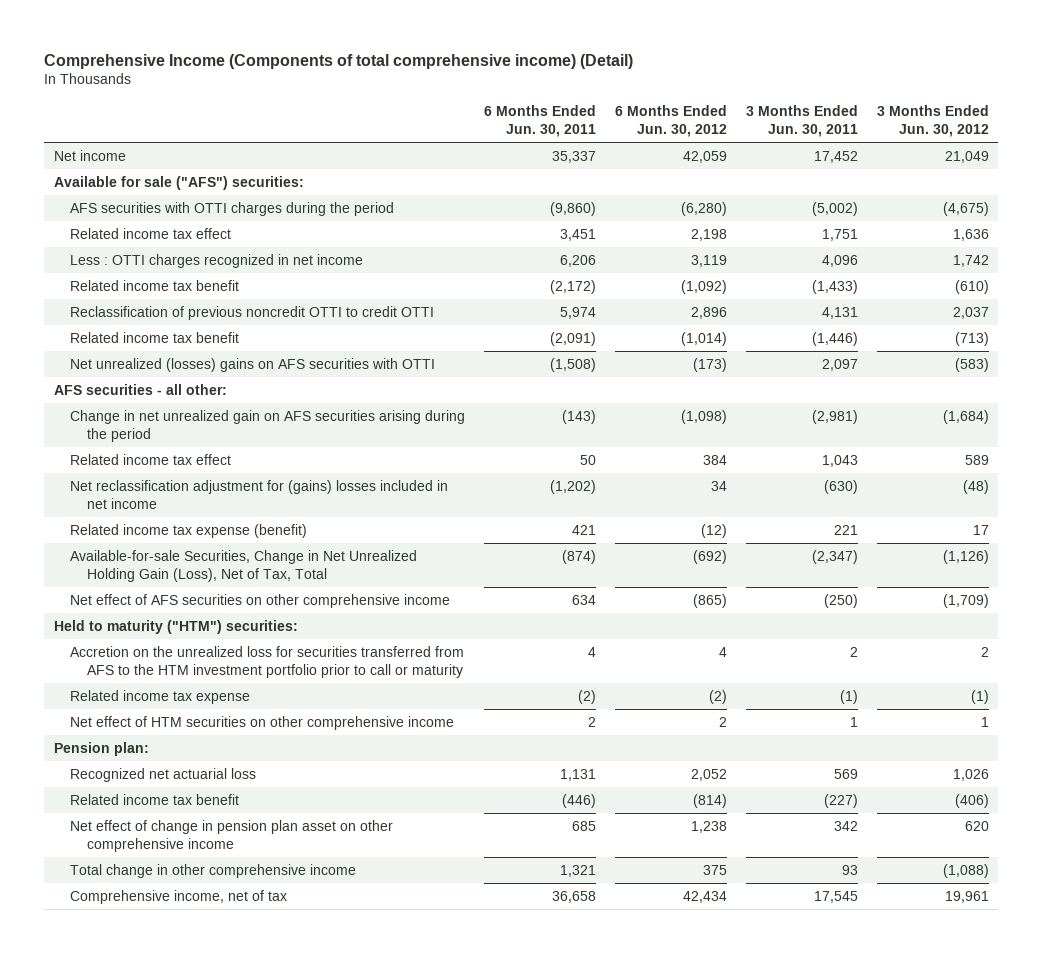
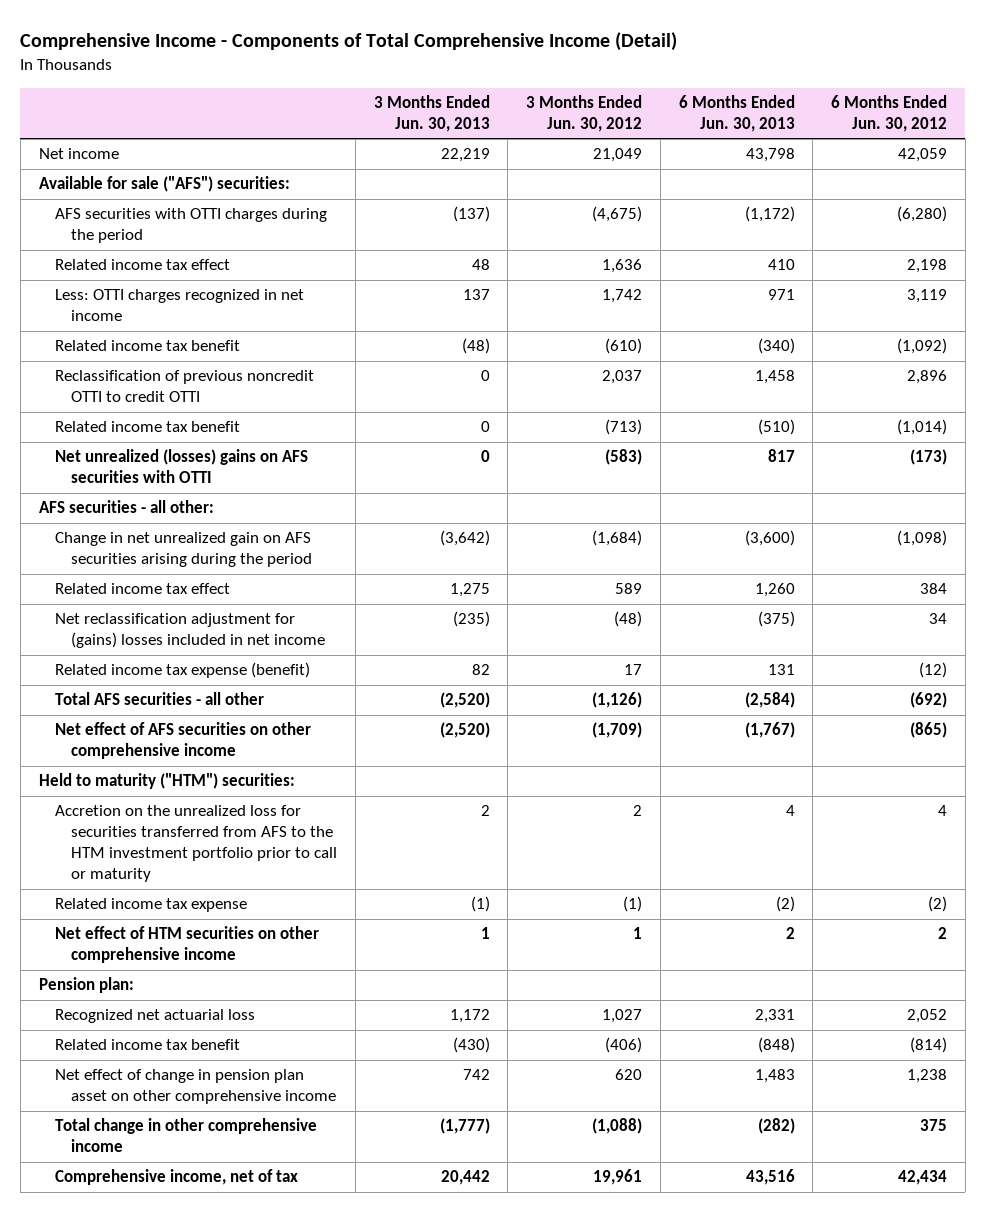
[44,53,634,69] Comprehensive Income (Components of total comprehensive income) (Detail) -> [20,32,678,52] Comprehensive Income - Components of Total Comprehensive Income (Detail)
[484,105,597,138] 6 Months Ended Jun. 30, 2011 -> none
[745,105,858,138] 3 Months Ended Jun. 30, 2011 -> none
none -> [373,95,490,133] 3 Months Ended Jun. 30, 2013
none -> [678,95,795,133] 6 Months Ended Jun. 30, 2013
[70,253,364,268] Less : OTTI charges recognized in net income -> [54,289,304,322] Less: OTTI charges recognized in net income
[70,549,418,582] Available-for-sale Securities, Change in Net Unrealized Holding Gain (Loss), Net of Tax, Total -> [54,692,264,706] Total AFS securities - all other
[952,768,989,781] 1,026 -> [602,1009,643,1024] 1,027

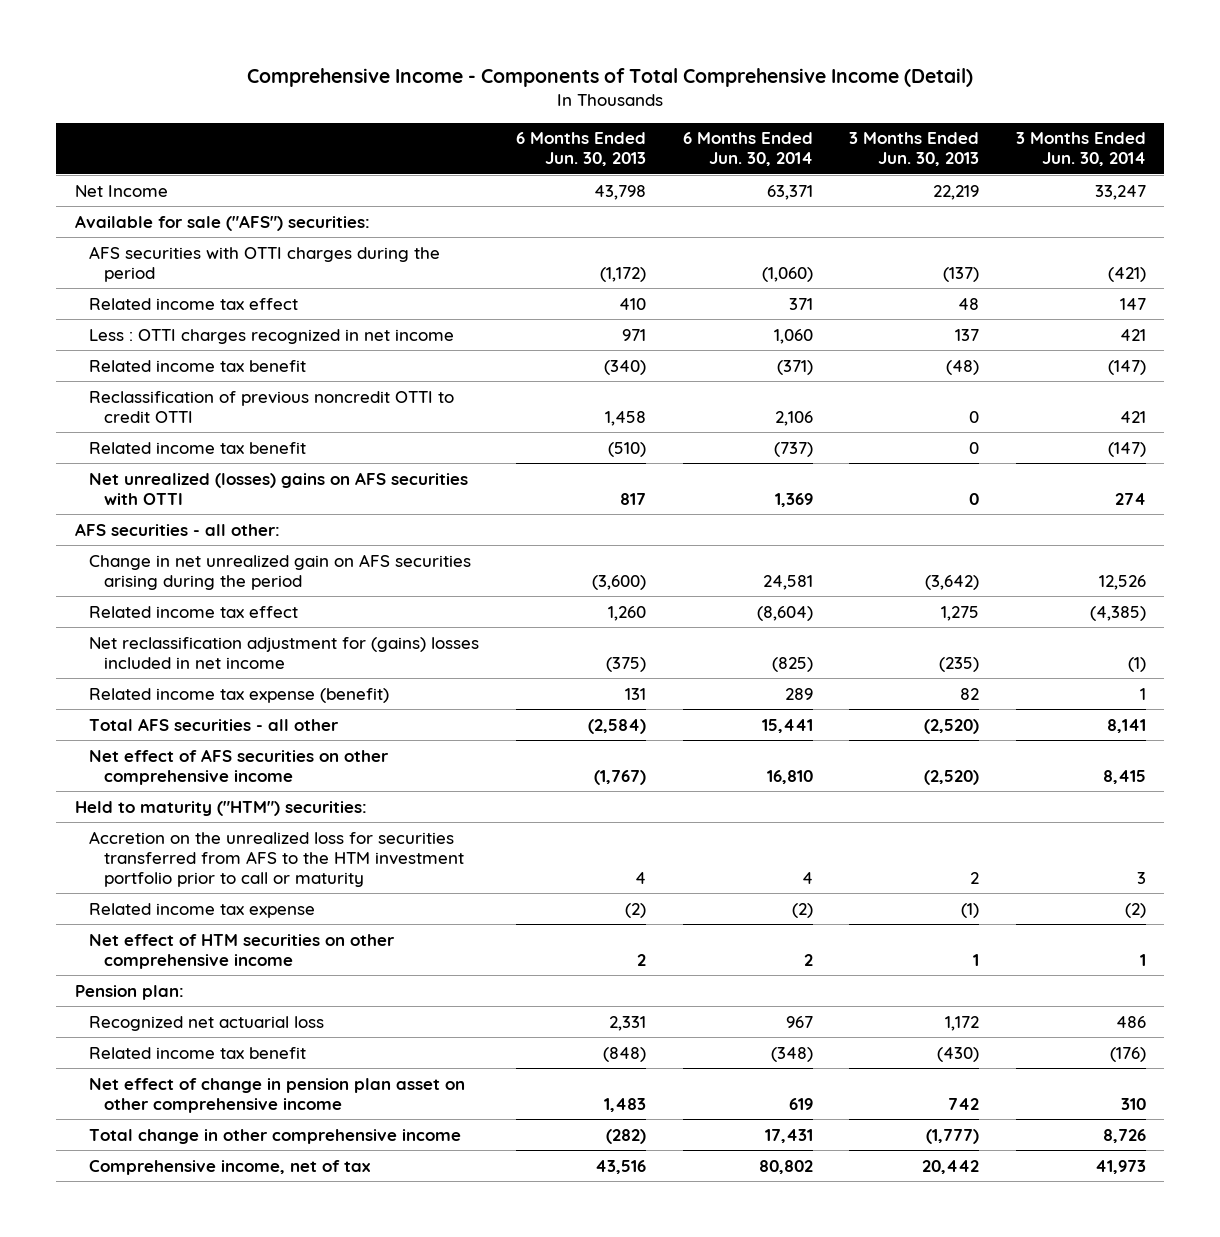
[526,95,643,133] 3 Months Ended Jun. 30, 2012 -> none
[831,95,948,133] 6 Months Ended Jun. 30, 2012 -> none
none -> [682,132,813,167] 6 Months Ended Jun. 30, 2014
none -> [1015,132,1146,167] 3 Months Ended Jun. 30, 2014
[38,148,119,160] Net income -> [74,184,168,197] Net Income
[54,289,304,322] Less: OTTI charges recognized in net income -> [89,328,455,344] Less : OTTI charges recognized in net income

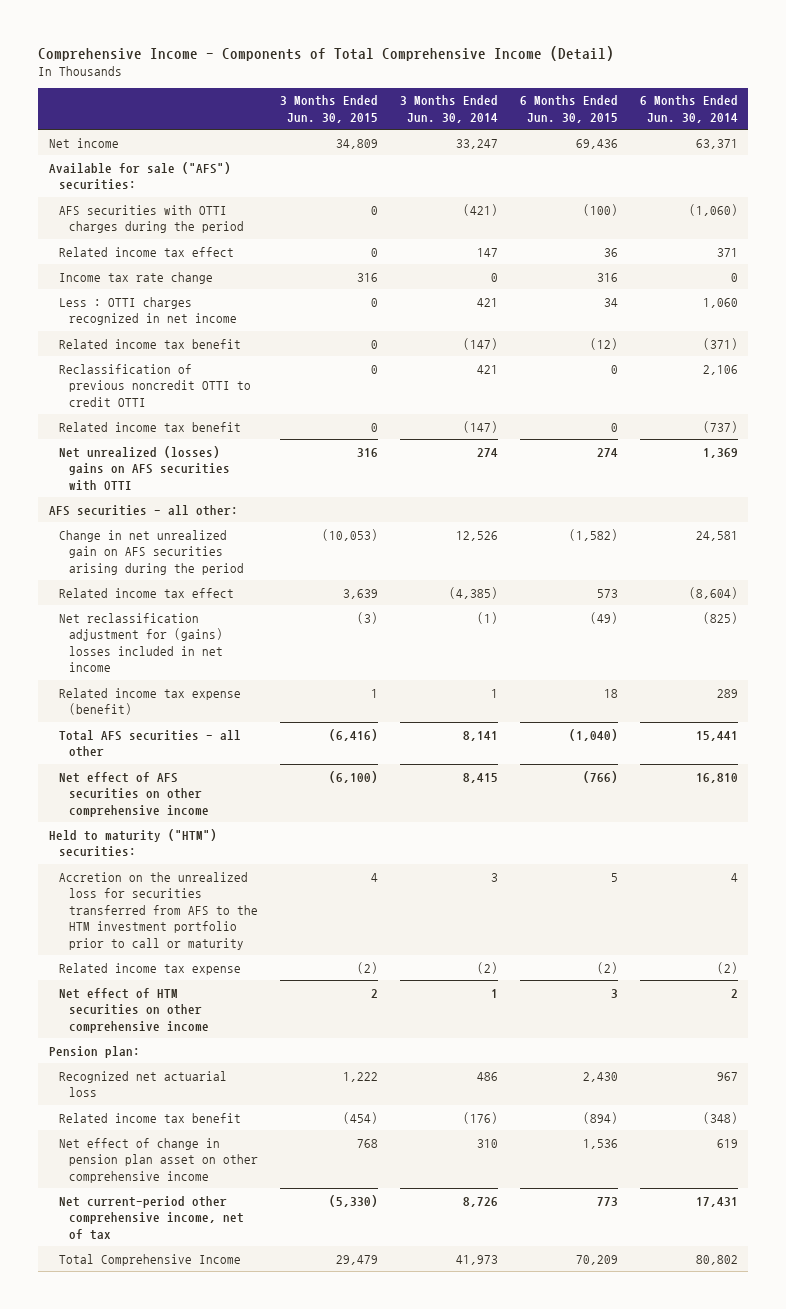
[515,132,646,167] 6 Months Ended Jun. 30, 2013 -> none
[849,132,980,167] 3 Months Ended Jun. 30, 2013 -> none
none -> [279,95,378,123] 3 Months Ended Jun. 30, 2015
none -> [519,95,618,123] 6 Months Ended Jun. 30, 2015
[74,184,168,197] Net Income -> [48,137,119,148] Net income
none -> [58,271,213,284] Income tax rate change
[89,1128,462,1144] Total change in other comprehensive income -> [58,1195,244,1240] Net current-period other comprehensive income, net of tax
[89,1159,372,1175] Comprehensive income, net of tax -> [58,1253,241,1266] Total Comprehensive Income

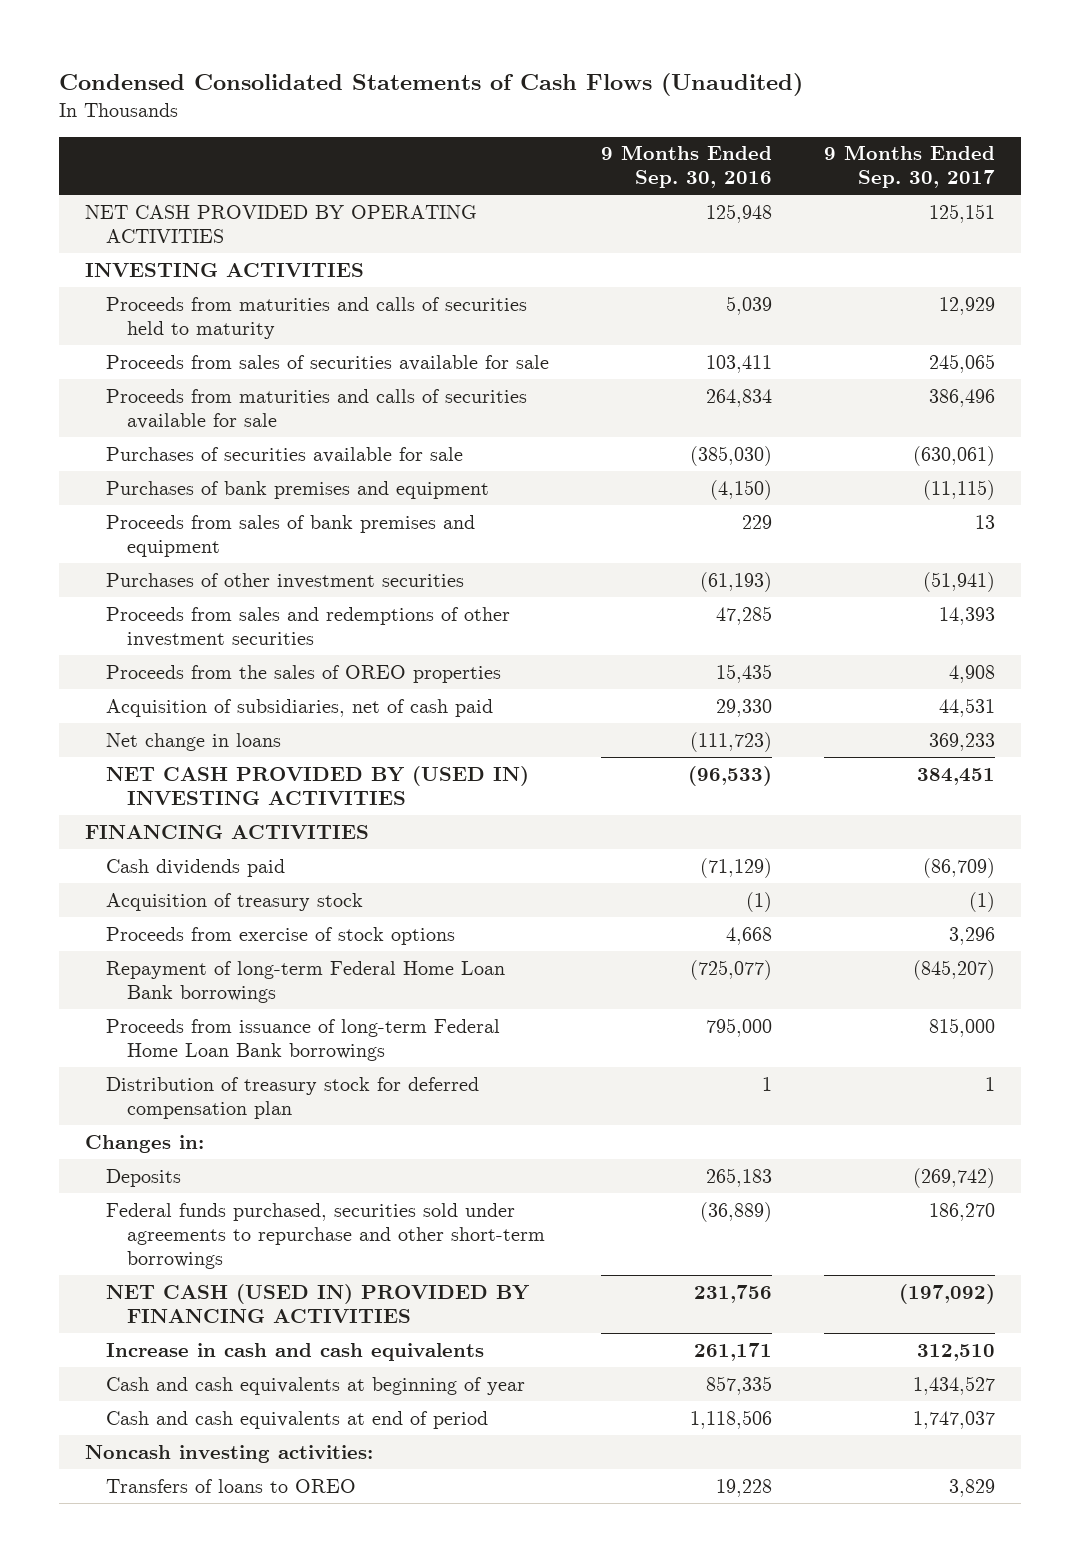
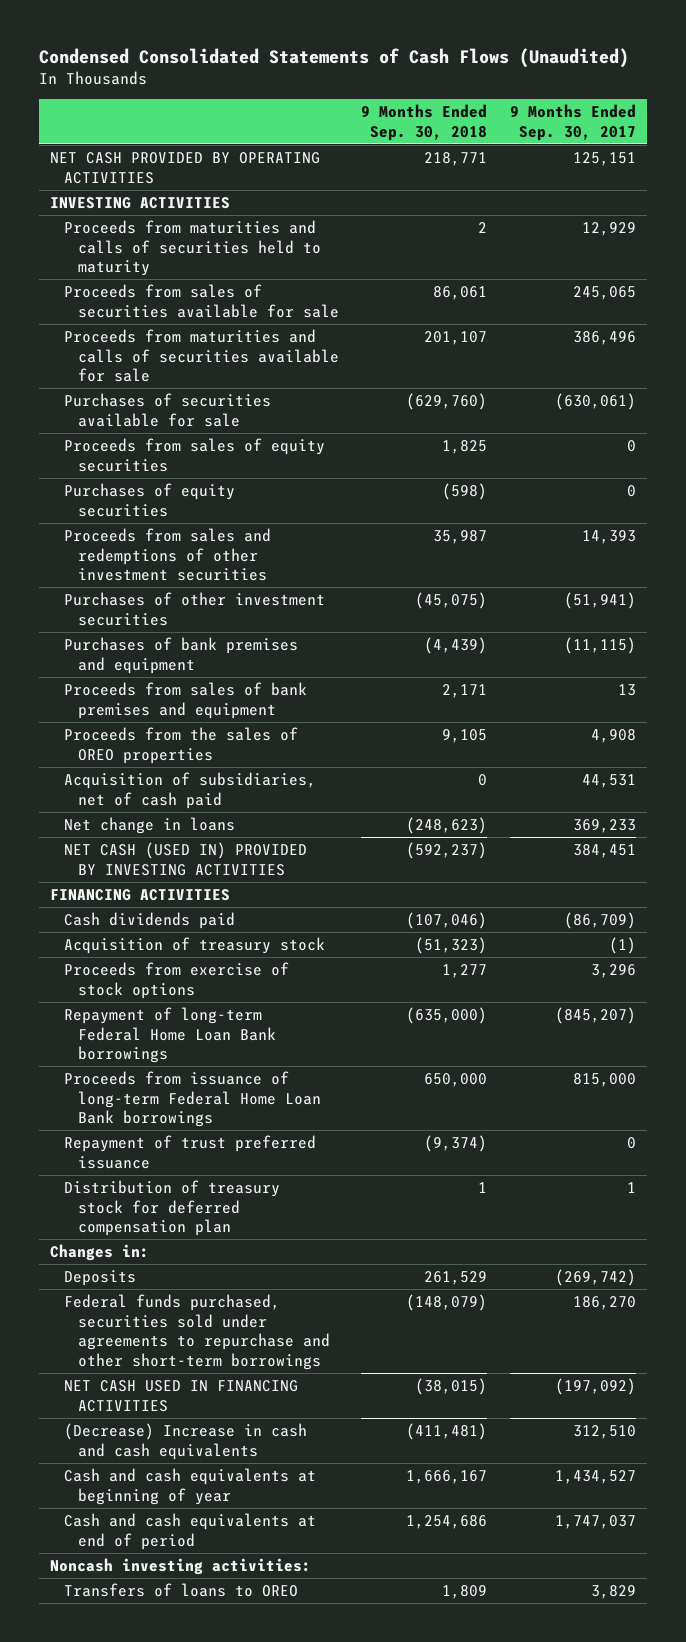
[600,145,772,189] 9 Months Ended Sep. 30, 2016 -> none
none -> [361,103,488,141] 9 Months Ended Sep. 30, 2018
none -> [64,437,326,472] Proceeds from sales of equity securities
none -> [64,482,236,517] Purchases of equity securities
[105,606,510,647] Proceeds from sales and redemptions of other investment securities -> [64,527,272,582] Proceeds from sales and redemptions of other investment securities
[105,572,464,589] Purchases of other investment securities -> [64,591,326,626] Purchases of other investment securities
[105,765,529,805] NET CASH PROVIDED BY (USED IN) INVESTING ACTIVITIES -> [64,841,308,876] NET CASH (USED IN) PROVIDED BY INVESTING ACTIVITIES
none -> [64,1134,317,1169] Repayment of trust preferred issuance
[105,1283,529,1323] NET CASH (USED IN) PROVIDED BY FINANCING ACTIVITIES -> [64,1379,299,1412] NET CASH USED IN FINANCING ACTIVITIES
[105,1342,484,1361] Increase in cash and cash equivalents -> [64,1422,308,1460] (Decrease) Increase in cash and cash equivalents

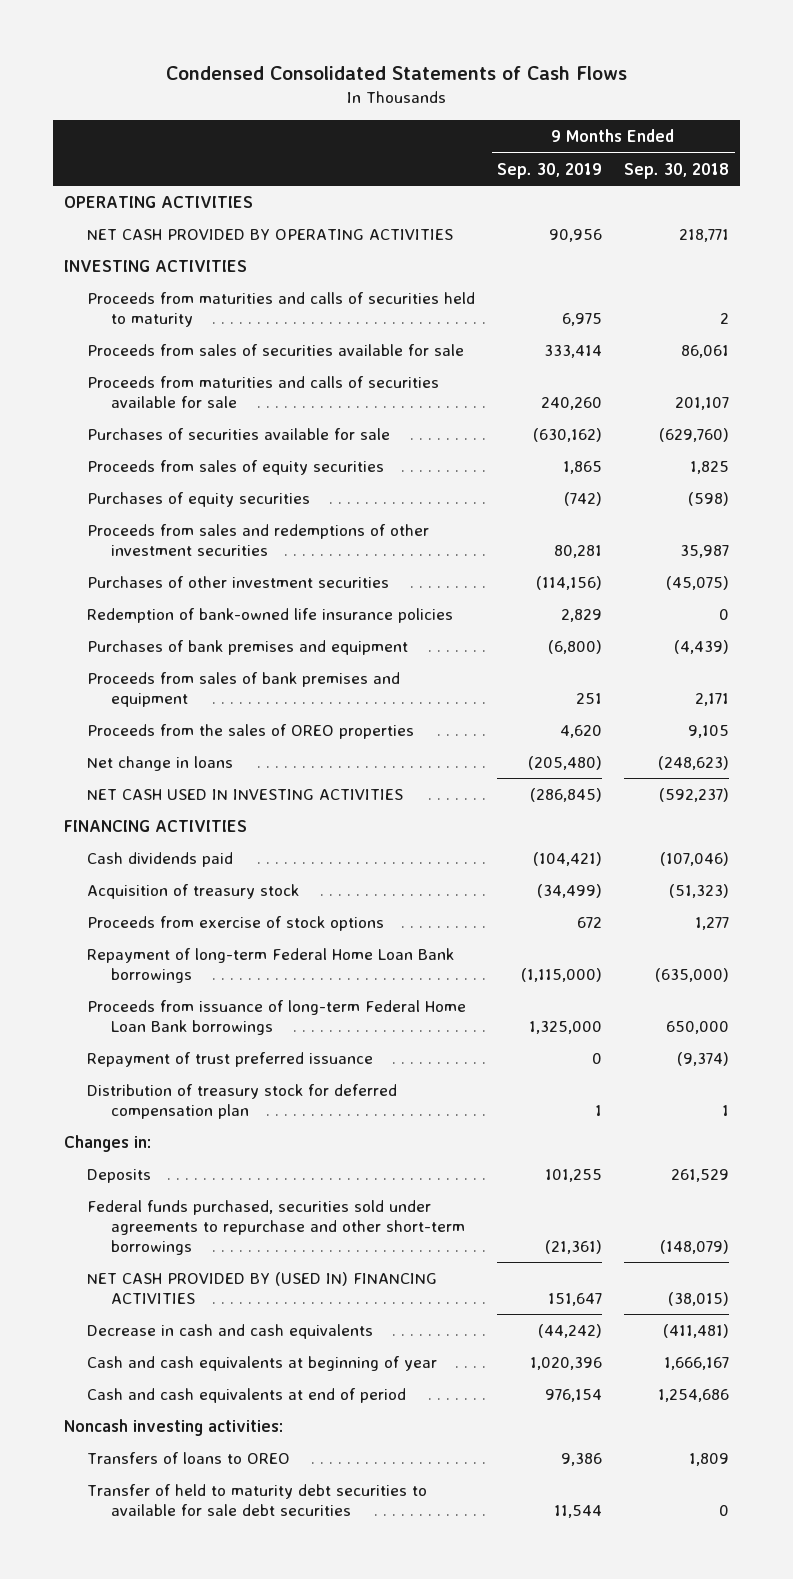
[38,47,629,68] Condensed Consolidated Statements of Cash Flows (Unaudited) -> [165,65,627,80] Condensed Consolidated Statements of Cash Flows
[510,103,637,141] 9 Months Ended Sep. 30, 2017 -> none
none -> [497,162,603,179] Sep. 30, 2019
none -> [63,196,253,209] OPERATING ACTIVITIES
none -> [87,608,454,624] Redemption of bank-owned life insurance policies
[64,771,317,809] Acquisition of subsidiaries, net of cash paid -> none
[64,841,308,876] NET CASH (USED IN) PROVIDED BY INVESTING ACTIVITIES -> [87,789,404,801] NET CASH USED IN INVESTING ACTIVITIES
[64,1379,299,1412] NET CASH USED IN FINANCING ACTIVITIES -> [87,1272,438,1304] NET CASH PROVIDED BY (USED IN) FINANCING ACTIVITIES
[64,1422,308,1460] (Decrease) Increase in cash and cash equivalents -> [87,1324,374,1340] Decrease in cash and cash equivalents
none -> [87,1484,428,1516] Transfer of held to maturity debt securities to available for sale debt securities

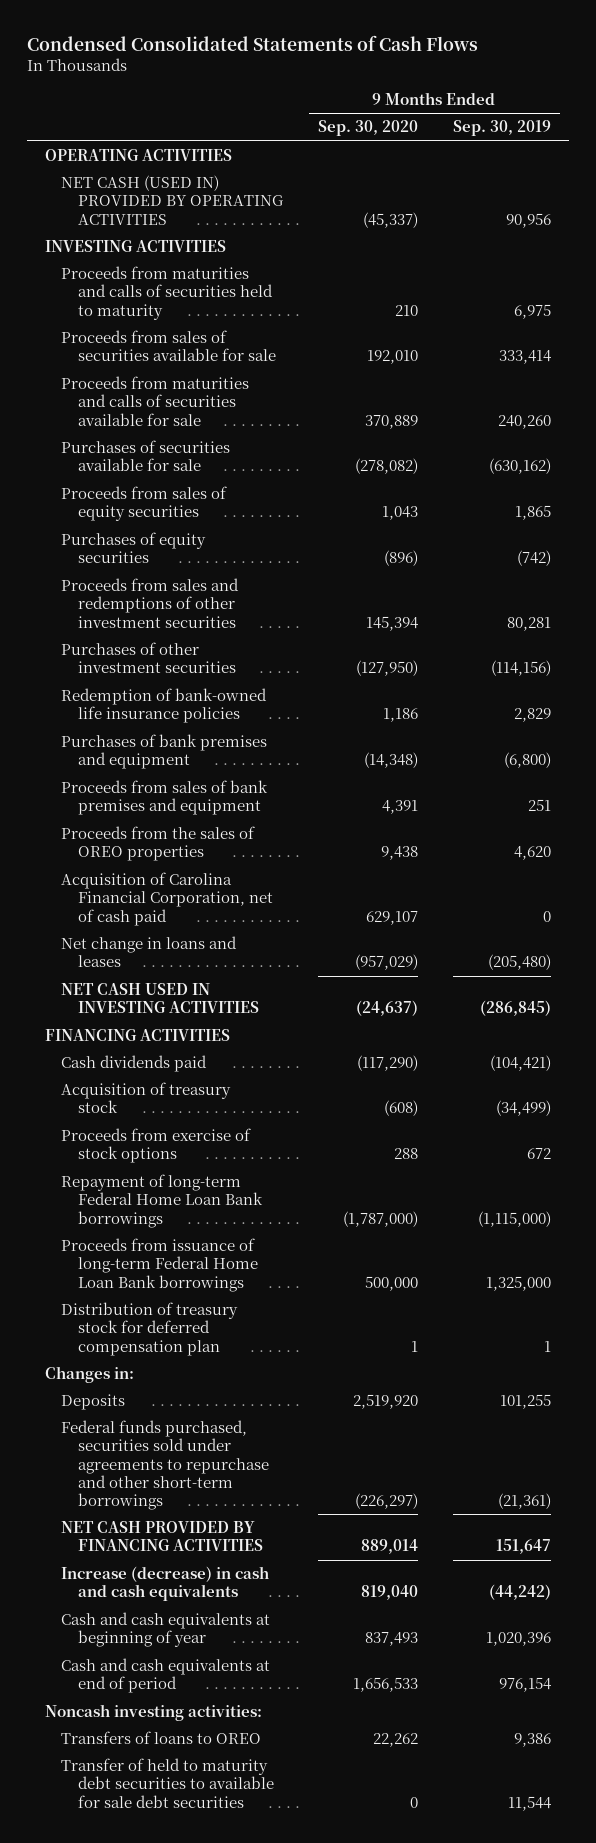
[624,162,730,179] Sep. 30, 2018 -> none
none -> [317,120,418,137] Sep. 30, 2020
[87,229,454,241] NET CASH PROVIDED BY OPERATING ACTIVITIES -> [61,175,283,225] NET CASH (USED IN) PROVIDED BY OPERATING ACTIVITIES
none -> [61,872,273,926] Acquisition of Carolina Financial Corporation, net of cash paid
[87,756,234,772] Net change in loans -> [61,936,238,968] Net change in loans and leases
[87,1052,374,1068] Repayment of trust preferred issuance -> none
[87,1272,438,1304] NET CASH PROVIDED BY (USED IN) FINANCING ACTIVITIES -> [61,1521,263,1552] NET CASH PROVIDED BY FINANCING ACTIVITIES
[87,1324,374,1340] Decrease in cash and cash equivalents -> [61,1566,270,1602] Increase (decrease) in cash and cash equivalents

